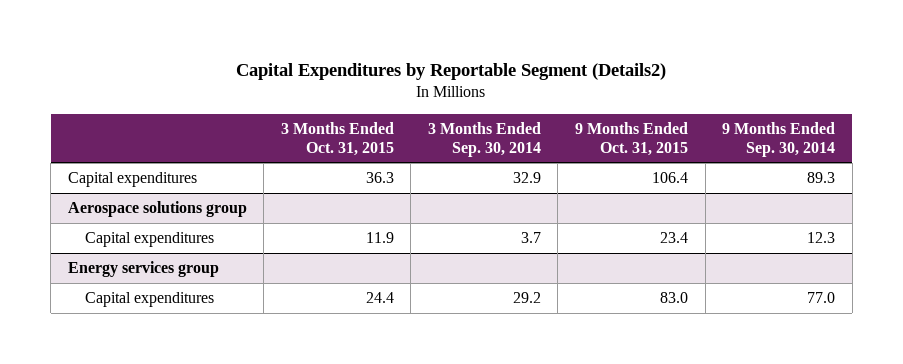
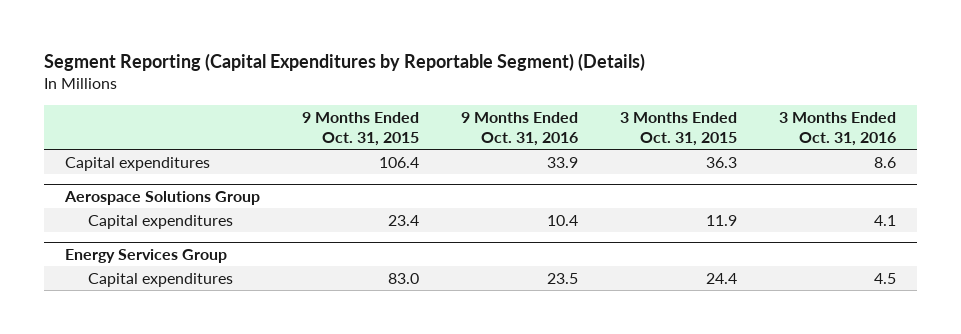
[236,62,667,80] Capital Expenditures by Reportable Segment (Details2) -> [43,53,645,72] Segment Reporting (Capital Expenditures by Reportable Segment) (Details)
[427,121,541,157] 3 Months Ended Sep. 30, 2014 -> none
[722,121,836,157] 9 Months Ended Sep. 30, 2014 -> none
none -> [460,111,578,146] 9 Months Ended Oct. 31, 2016
none -> [778,111,896,146] 3 Months Ended Oct. 31, 2016
[67,201,247,218] Aerospace solutions group -> [63,190,260,205] Aerospace Solutions Group
[67,261,219,278] Energy services group -> [64,248,227,263] Energy Services Group

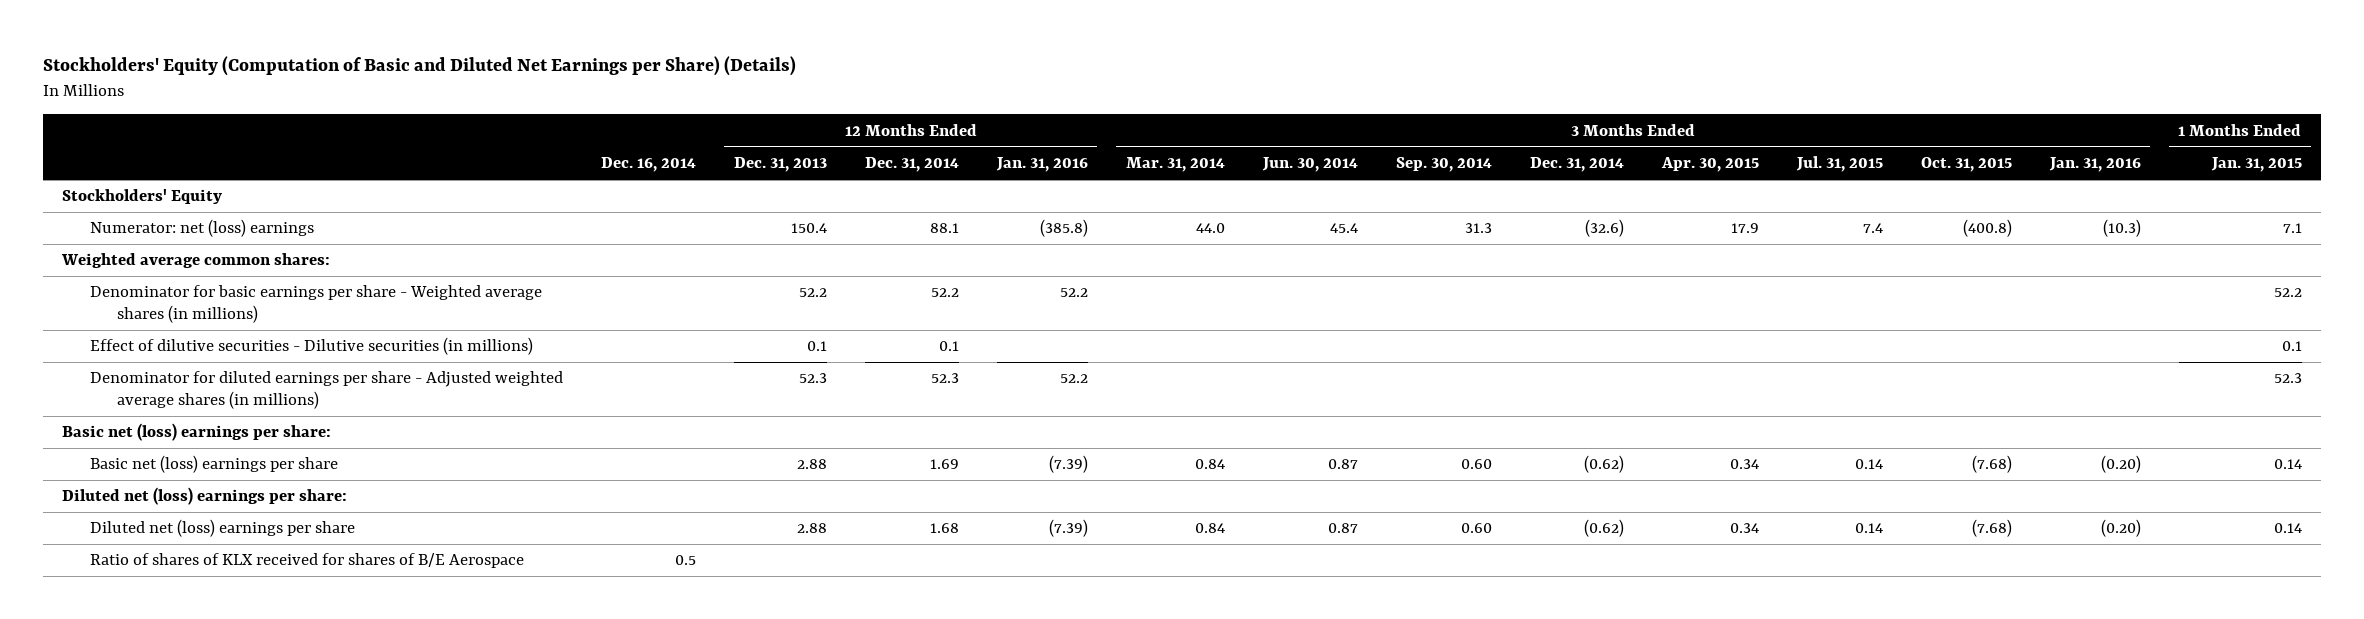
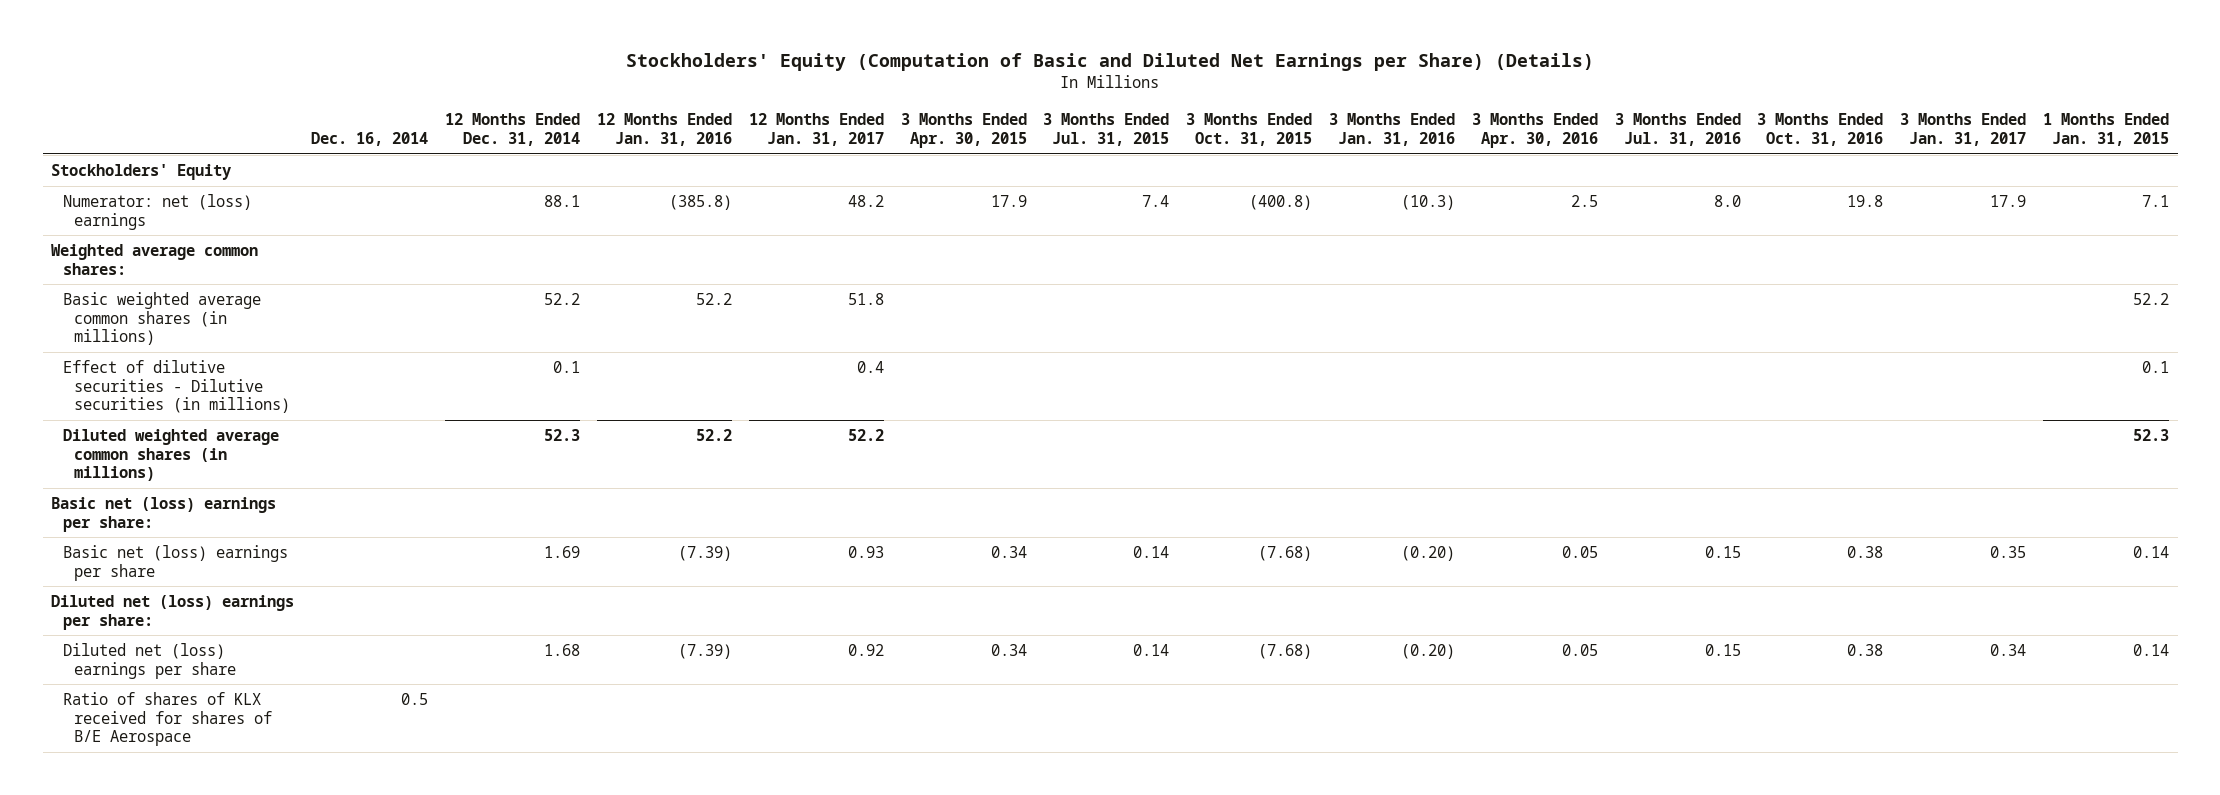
[733,157,827,173] Dec. 31, 2013 -> none
[1125,157,1225,173] Mar. 31, 2014 -> none
[1261,157,1358,173] Jun. 30, 2014 -> none
[1395,157,1492,173] Sep. 30, 2014 -> none
[1529,157,1624,173] Dec. 31, 2014 -> none
none -> [748,113,884,146] 12 Months Ended Jan. 31, 2017
none -> [1471,113,1598,148] 3 Months Ended Apr. 30, 2016
none -> [1614,113,1741,146] 3 Months Ended Jul. 31, 2016
none -> [1757,113,1884,146] 3 Months Ended Oct. 31, 2016
none -> [1900,113,2027,146] 3 Months Ended Jan. 31, 2017
[89,285,542,323] Denominator for basic earnings per share - Weighted average shares (in millions) -> [62,292,261,346] Basic weighted average common shares (in millions)
[89,371,563,409] Denominator for diluted earnings per share - Adjusted weighted average shares (in millions) -> [62,429,279,482] Diluted weighted average common shares (in millions)

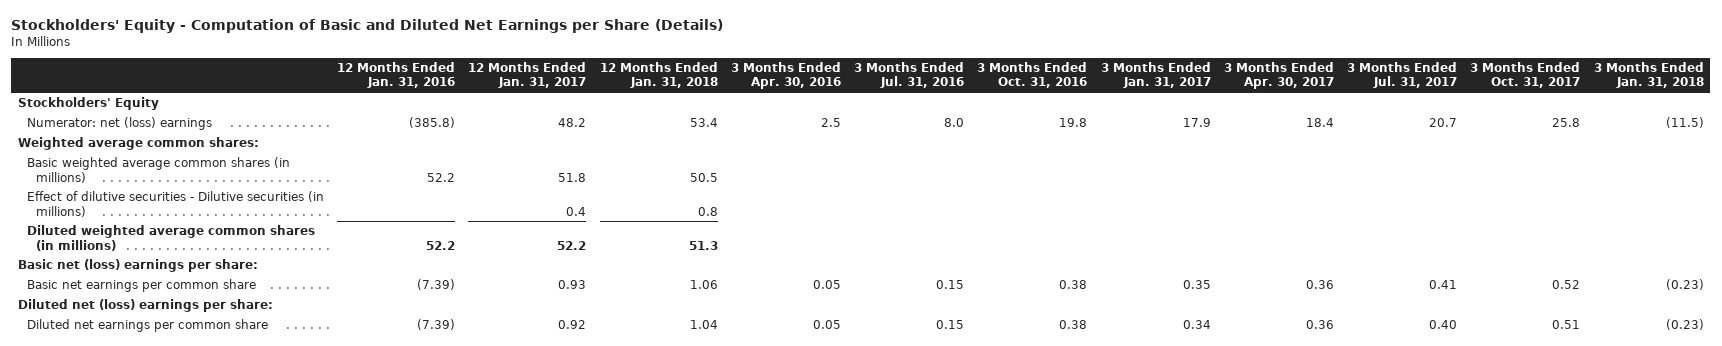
[626,53,1595,72] Stockholders' Equity (Computation of Basic and Diluted Net Earnings per Share) (Details) -> [11,18,724,33] Stockholders' Equity - Computation of Basic and Diluted Net Earnings per Share (Details)
[311,131,429,146] Dec. 16, 2014 -> none
[445,113,581,146] 12 Months Ended Dec. 31, 2014 -> none
[900,113,1027,148] 3 Months Ended Apr. 30, 2015 -> none
[1043,113,1170,146] 3 Months Ended Jul. 31, 2015 -> none
[1186,113,1313,146] 3 Months Ended Oct. 31, 2015 -> none
[1328,113,1455,146] 3 Months Ended Jan. 31, 2016 -> none
[2043,113,2170,146] 1 Months Ended Jan. 31, 2015 -> none
none -> [599,62,718,89] 12 Months Ended Jan. 31, 2018
none -> [1223,62,1334,90] 3 Months Ended Apr. 30, 2017
none -> [1347,62,1458,89] 3 Months Ended Jul. 31, 2017
none -> [1470,62,1581,89] 3 Months Ended Oct. 31, 2017
none -> [1593,62,1704,89] 3 Months Ended Jan. 31, 2018
[62,545,288,581] Basic net (loss) earnings per share -> [26,279,256,293] Basic net earnings per common share
[62,692,273,747] Ratio of shares of KLX received for shares of B/E Aerospace -> none
[62,643,237,679] Diluted net (loss) earnings per share -> [26,319,268,333] Diluted net earnings per common share

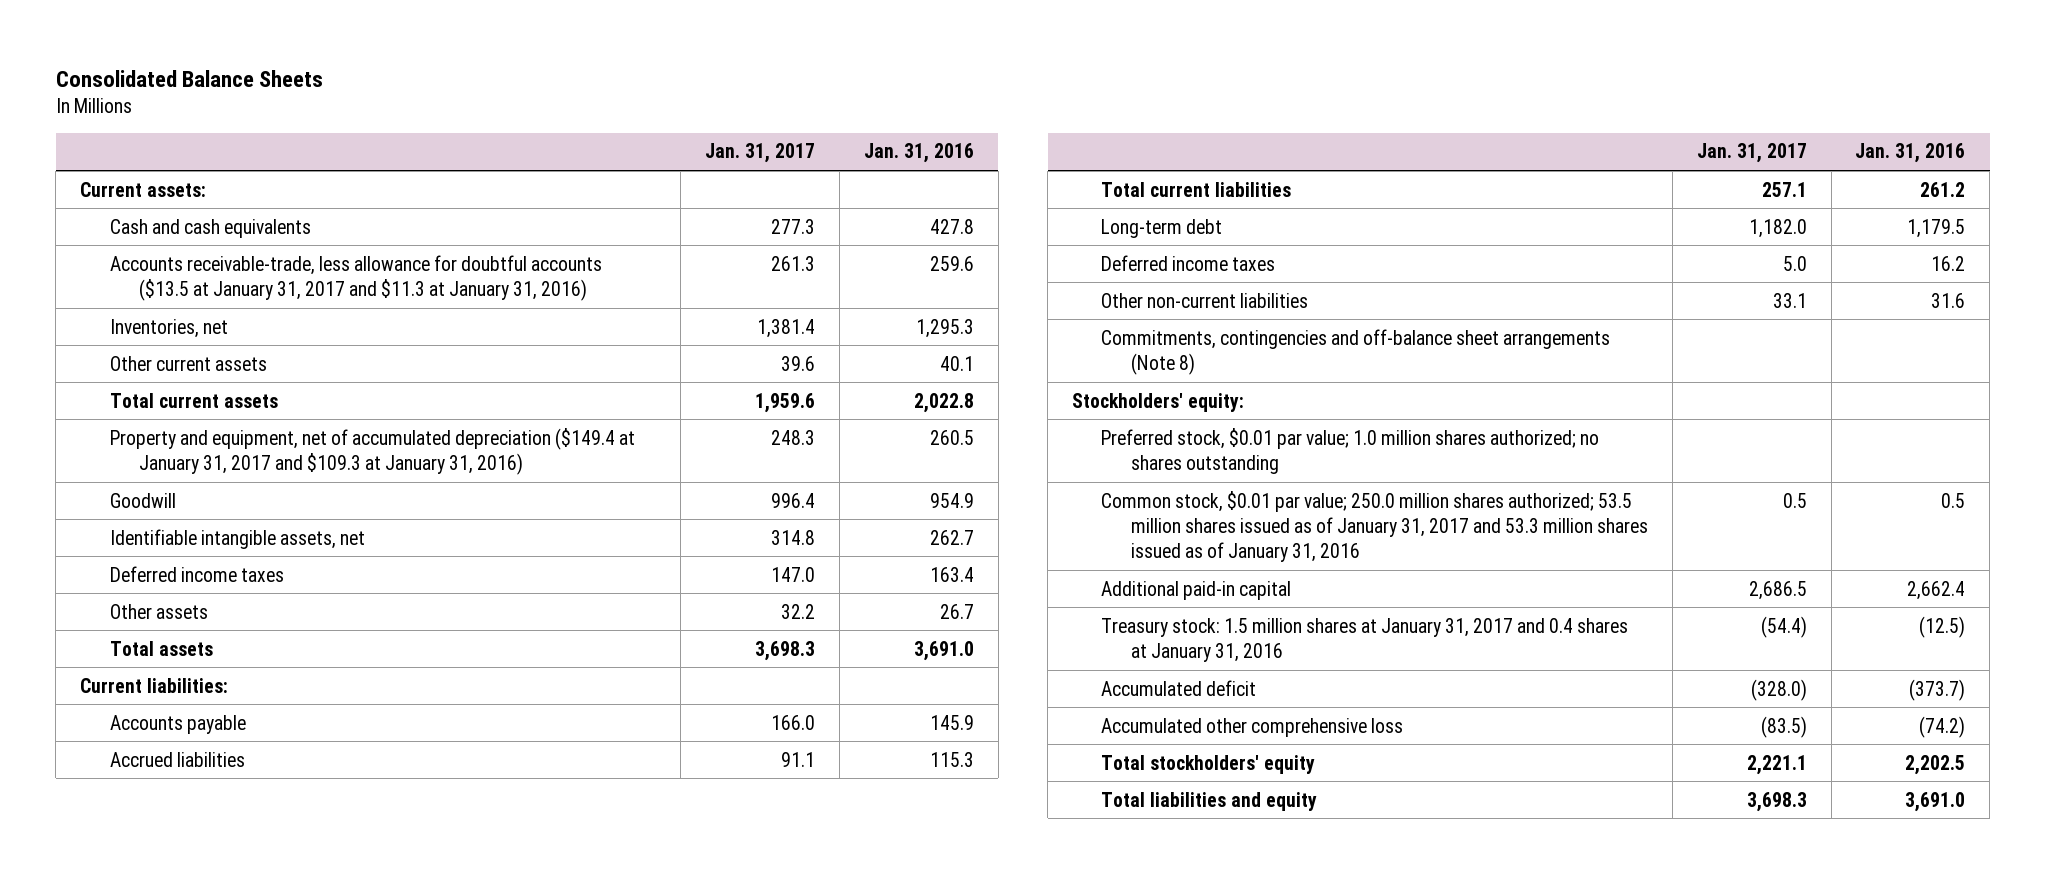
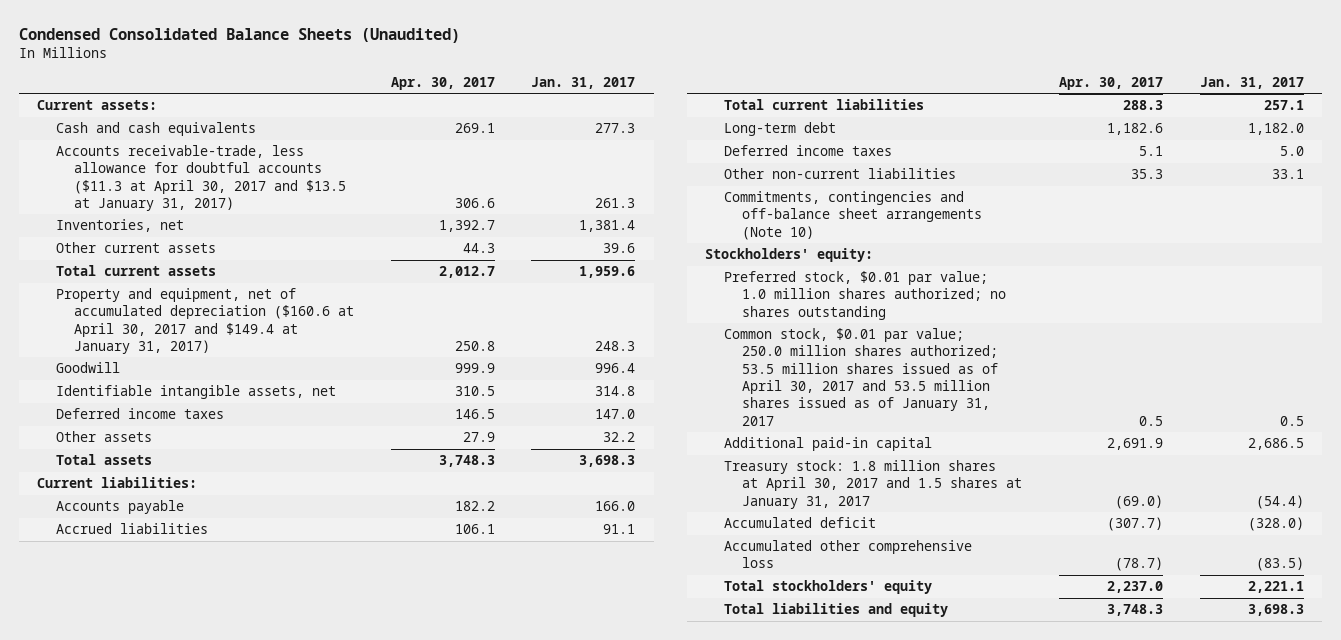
[55,69,323,87] Consolidated Balance Sheets -> [18,27,460,43] Condensed Consolidated Balance Sheets (Unaudited)
[863,143,974,164] Jan. 31, 2016 -> none
none -> [390,77,495,91] Apr. 30, 2017
[109,254,602,301] Accounts receivable-trade, less allowance for doubtful accounts ($13.5 at January 31, 2017 and $11.3 at January 31, 2016) -> [55,145,347,211] Accounts receivable-trade, less allowance for doubtful accounts ($11.3 at April 30, 2017 and $13.5 at January 31, 2017)
[109,427,635,475] Property and equipment, net of accumulated depreciation ($149.4 at January 31, 2017 and $109.3 at January 31, 2016) -> [55,288,355,354] Property and equipment, net of accumulated depreciation ($160.6 at April 30, 2017 and $149.4 at January 31, 2017)
[1101,328,1611,375] Commitments, contingencies and off-balance sheet arrangements (Note 8) -> [723,191,983,240] Commitments, contingencies and off-balance sheet arrangements (Note 10)
[1101,490,1649,563] Common stock, $0.01 par value; 250.0 million shares authorized; 53.5 million shares issued as of January 31, 2017 and 53.3 million shares issued as of January 31, 2016 -> [723,328,999,426] Common stock, $0.01 par value; 250.0 million shares authorized; 53.5 million shares issued as of April 30, 2017 and 53.5 million shares issued as of January 31, 2017
[1101,617,1629,662] Treasury stock: 1.5 million shares at January 31, 2017 and 0.4 shares at January 31, 2016 -> [723,460,1023,509] Treasury stock: 1.8 million shares at April 30, 2017 and 1.5 shares at January 31, 2017

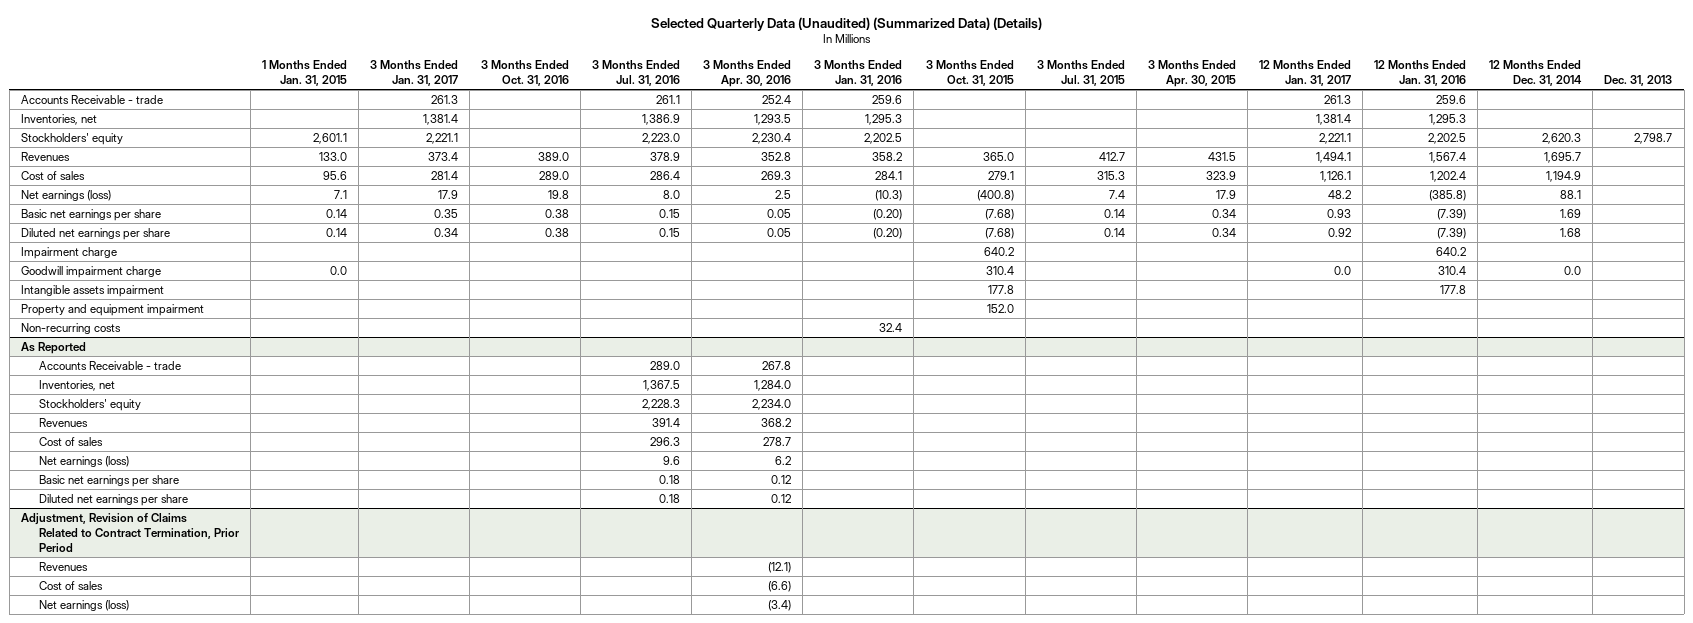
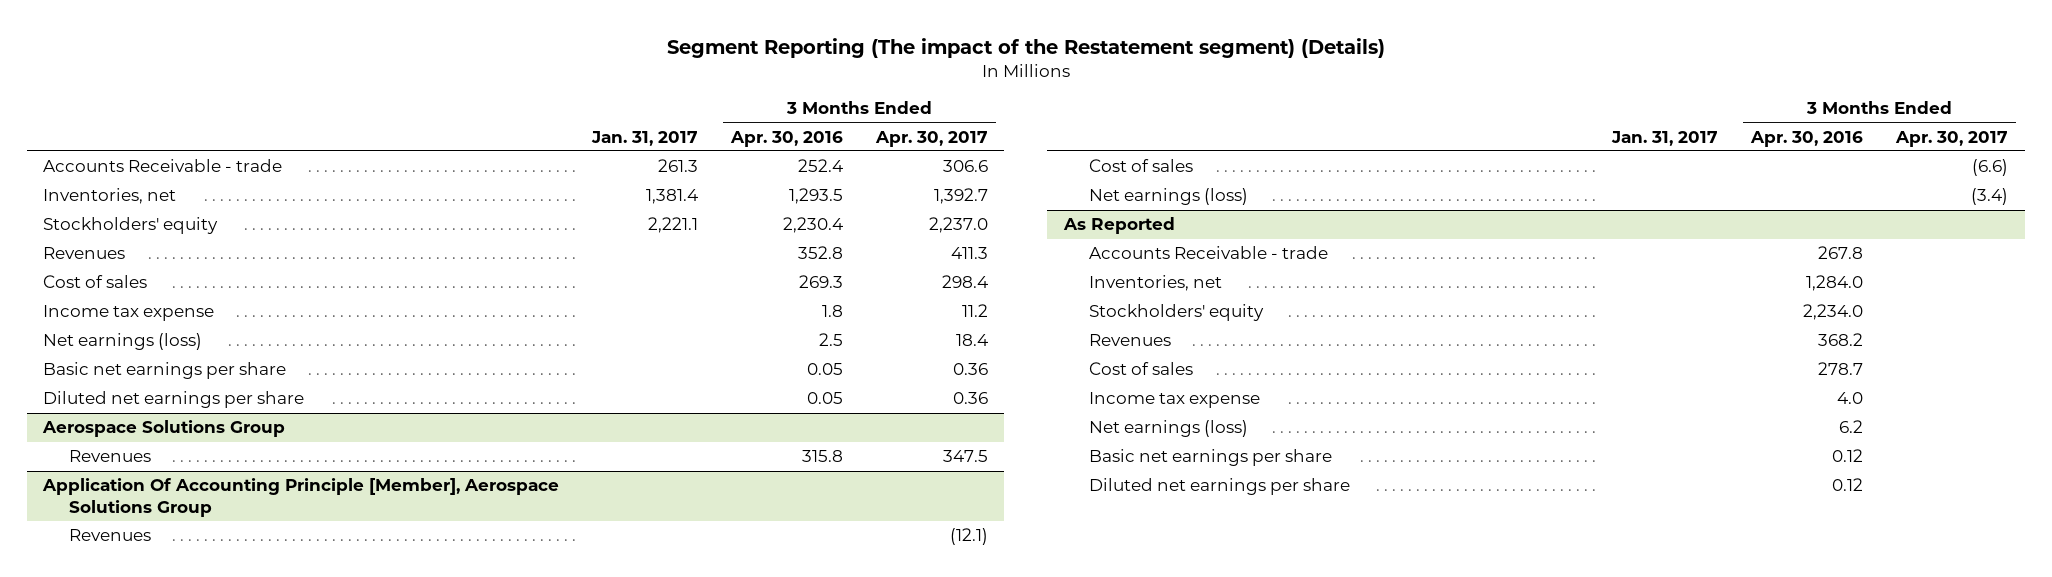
[650,16,1042,31] Selected Quarterly Data (Unaudited) (Summarized Data) (Details) -> [666,37,1385,58] Segment Reporting (The impact of the Restatement segment) (Details)
[261,59,347,86] 1 Months Ended Jan. 31, 2015 -> none
[369,59,458,86] 3 Months Ended Jan. 31, 2017 -> none
[480,59,569,86] 3 Months Ended Oct. 31, 2016 -> none
[592,59,681,86] 3 Months Ended Jul. 31, 2016 -> none
[814,59,903,86] 3 Months Ended Jan. 31, 2016 -> none
[925,59,1014,86] 3 Months Ended Oct. 31, 2015 -> none
[1036,59,1125,86] 3 Months Ended Jul. 31, 2015 -> none
[1147,59,1236,87] 3 Months Ended Apr. 30, 2015 -> none
[1258,59,1351,86] 12 Months Ended Jan. 31, 2017 -> none
[1374,59,1467,86] 12 Months Ended Jan. 31, 2016 -> none
[1489,59,1583,86] 12 Months Ended Dec. 31, 2014 -> none
[1604,74,1673,86] Dec. 31, 2013 -> none
none -> [591,130,699,146] Jan. 31, 2017
none -> [874,130,988,147] Apr. 30, 2017
none -> [43,305,215,322] Income tax expense
[20,246,117,259] Impairment charge -> none
[20,265,161,278] Goodwill impairment charge -> none
[20,284,164,297] Intangible assets impairment -> none
[20,303,204,316] Property and equipment impairment -> none
[20,322,121,334] Non-recurring costs -> none
none -> [42,420,286,438] Aerospace Solutions Group
none -> [68,450,151,463] Revenues
none -> [42,478,560,517] Application Of Accounting Principle [Member], Aerospace Solutions Group
none -> [68,529,151,542] Revenues
none -> [1088,159,1193,173] Cost of sales
none -> [1088,188,1248,206] Net earnings (loss)
none -> [1088,392,1260,409] Income tax expense
[20,512,239,552] Adjustment, Revision of Claims Related to Contract Termination, Prior Period -> none
[38,561,88,571] Revenues -> none
[38,580,103,590] Cost of sales -> none
[38,599,129,611] Net earnings (loss) -> none

